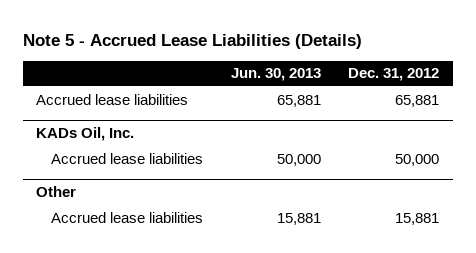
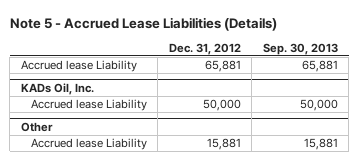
[230,68,321,82] Jun. 30, 2013 -> none
none -> [262,42,338,55] Sep. 30, 2013
[36,93,189,105] Accrued lease liabilities -> [20,60,137,73] Accrued lease Liability
[50,152,203,164] Accrued lease liabilities -> [30,99,147,112] Accrued lease Liability
[50,211,203,223] Accrued lease liabilities -> [30,138,147,151] Accrued lease Liability

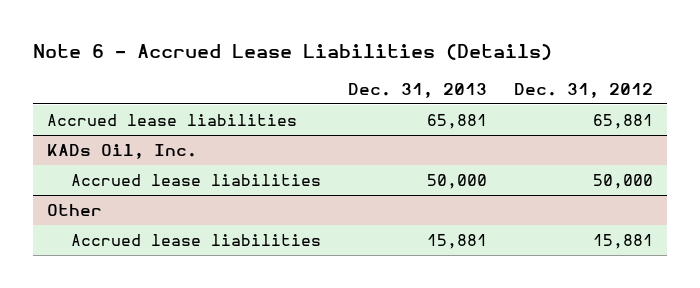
[9,16,277,31] Note 5 - Accrued Lease Liabilities (Details) -> [33,43,553,60] Note 6 - Accrued Lease Liabilities (Details)
[262,42,338,55] Sep. 30, 2013 -> none
none -> [348,82,488,98] Dec. 31, 2013
[20,60,137,73] Accrued lease Liability -> [46,114,297,127] Accrued lease liabilities
[30,99,147,112] Accrued lease Liability -> [71,174,322,187] Accrued lease liabilities
[30,138,147,151] Accrued lease Liability -> [71,234,322,247] Accrued lease liabilities

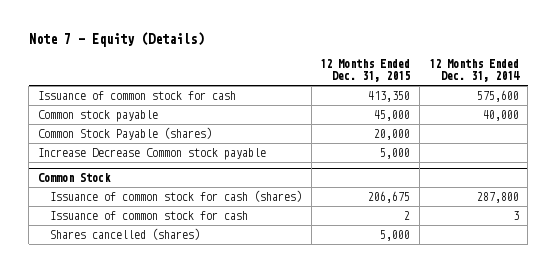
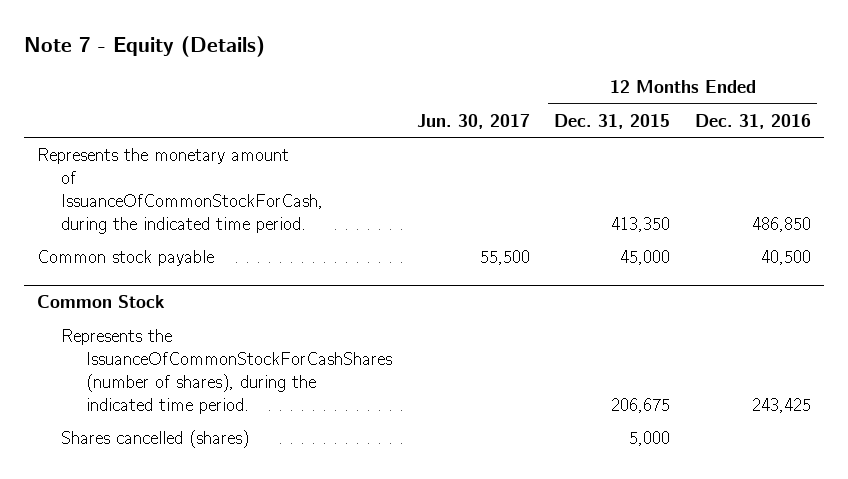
[428,58,520,83] 12 Months Ended Dec. 31, 2014 -> none
none -> [416,113,530,129] Jun. 30, 2017
none -> [695,113,812,129] Dec. 31, 2016
[38,90,237,100] Issuance of common stock for cash -> [36,147,324,234] Represents the monetary amount of IssuanceOfCommonStockForCash, during the indicated time period.
[38,126,213,140] Common Stock Payable (shares) -> none
[38,147,267,160] Increase Decrease Common stock payable -> none
[49,210,248,220] Issuance of common stock for cash -> none
[49,189,302,202] Issuance of common stock for cash (shares) -> [61,328,392,414] Represents the IssuanceOfCommonStockForCashShares (number of shares), during the indicated time period.

